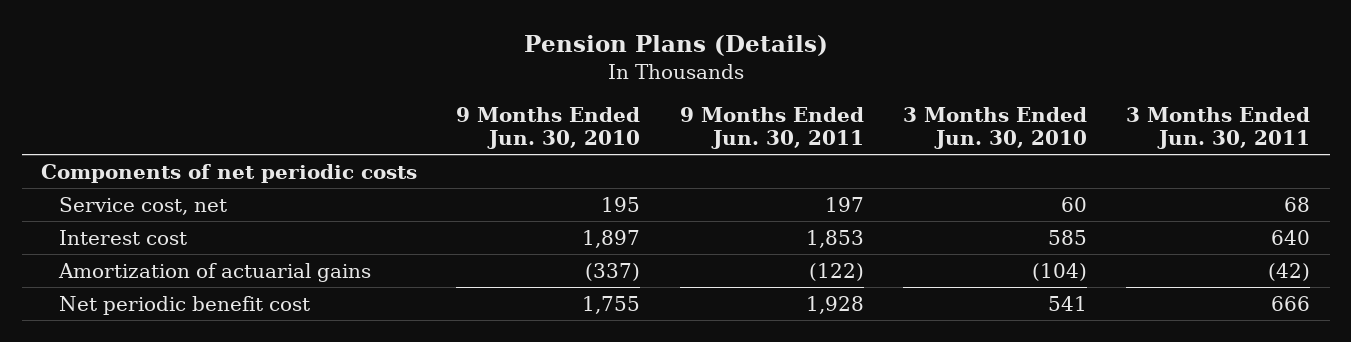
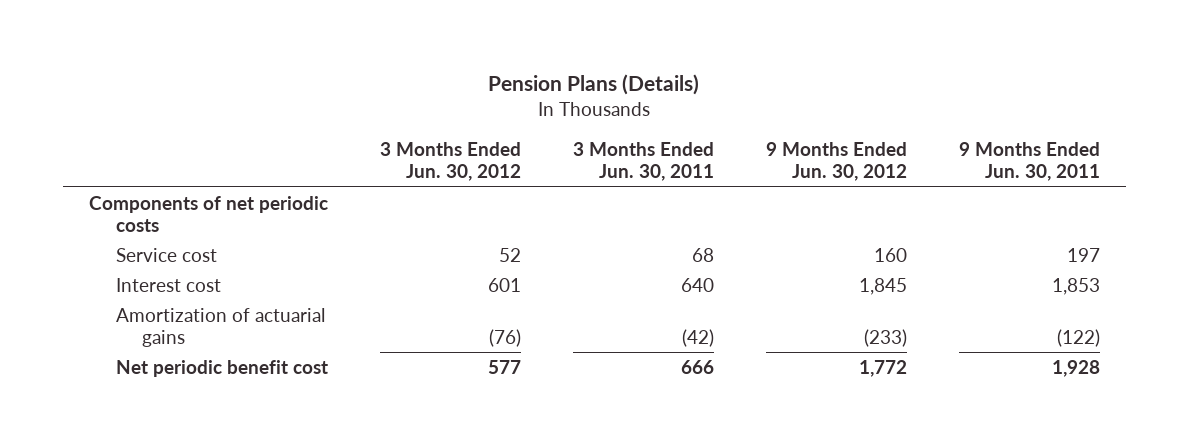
[456,107,641,150] 9 Months Ended Jun. 30, 2010 -> none
[902,107,1087,150] 3 Months Ended Jun. 30, 2010 -> none
none -> [379,142,521,182] 3 Months Ended Jun. 30, 2012
none -> [765,142,907,182] 9 Months Ended Jun. 30, 2012
[59,196,228,215] Service cost, net -> [115,247,217,262] Service cost

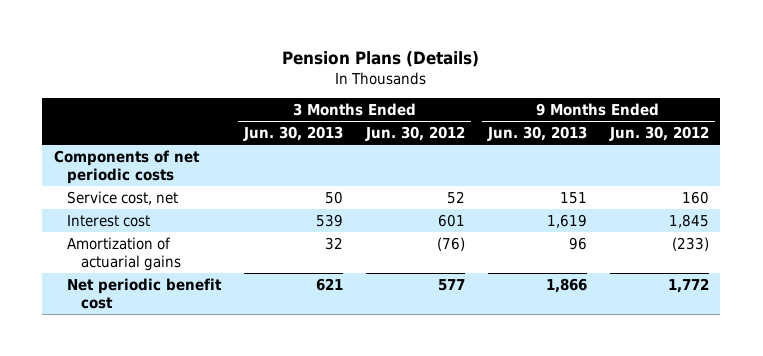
[572,142,714,182] 3 Months Ended Jun. 30, 2011 -> none
[958,142,1100,182] 9 Months Ended Jun. 30, 2011 -> none
none -> [243,125,344,141] Jun. 30, 2013
none -> [486,125,587,141] Jun. 30, 2013
[115,247,217,262] Service cost -> [67,190,179,205] Service cost, net

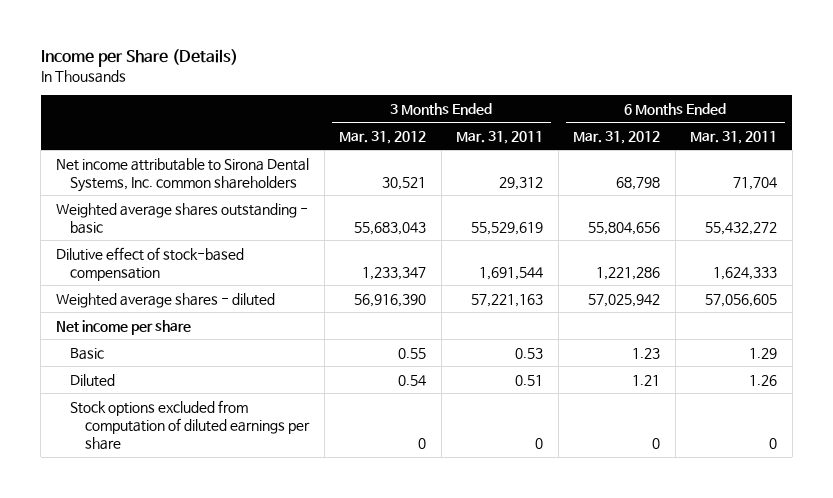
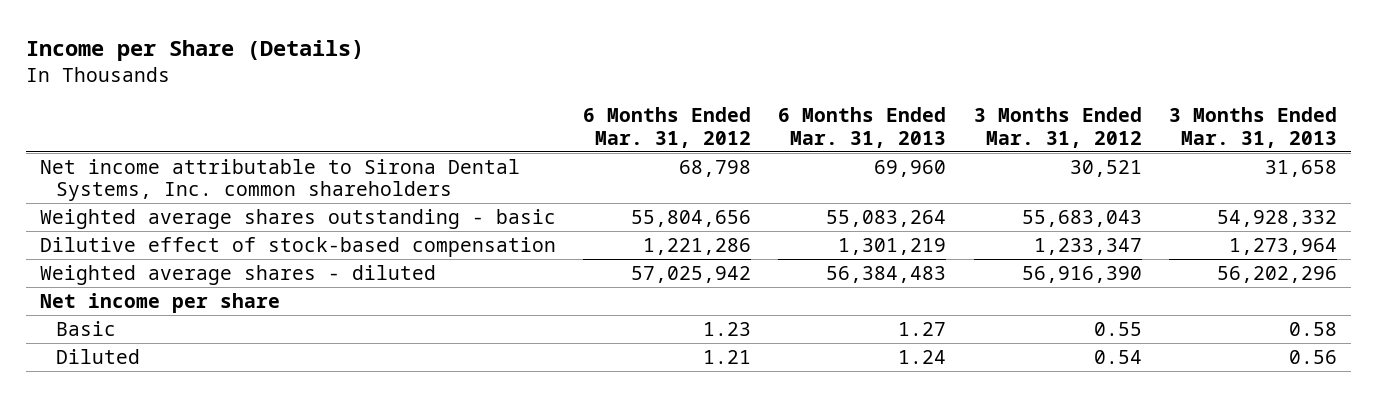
[456,131,544,145] Mar. 31, 2011 -> none
[690,131,778,145] Mar. 31, 2011 -> none
none -> [778,107,947,148] 6 Months Ended Mar. 31, 2013
none -> [1168,107,1337,148] 3 Months Ended Mar. 31, 2013
[70,399,310,451] Stock options excluded from computation of diluted earnings per share -> none

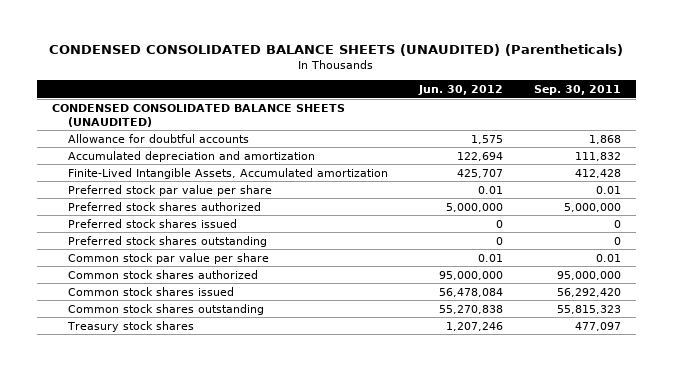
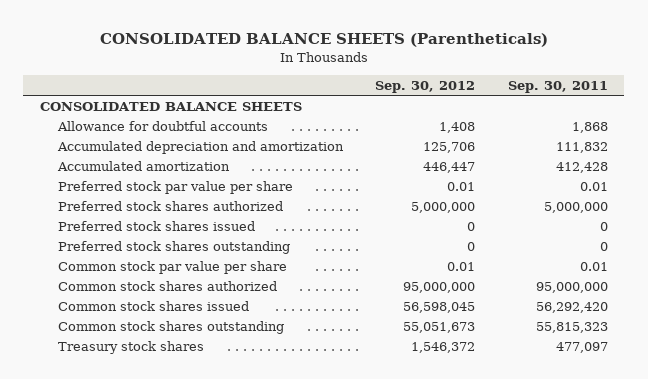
[49,43,624,56] CONDENSED CONSOLIDATED BALANCE SHEETS (UNAUDITED) (Parentheticals) -> [99,32,548,47] CONSOLIDATED BALANCE SHEETS (Parentheticals)
[417,85,503,96] Jun. 30, 2012 -> none
none -> [375,80,476,93] Sep. 30, 2012
[52,103,346,127] CONDENSED CONSOLIDATED BALANCE SHEETS (UNAUDITED) -> [39,101,302,111] CONSOLIDATED BALANCE SHEETS
[67,167,388,179] Finite-Lived Intangible Assets, Accumulated amortization -> [56,160,230,171] Accumulated amortization

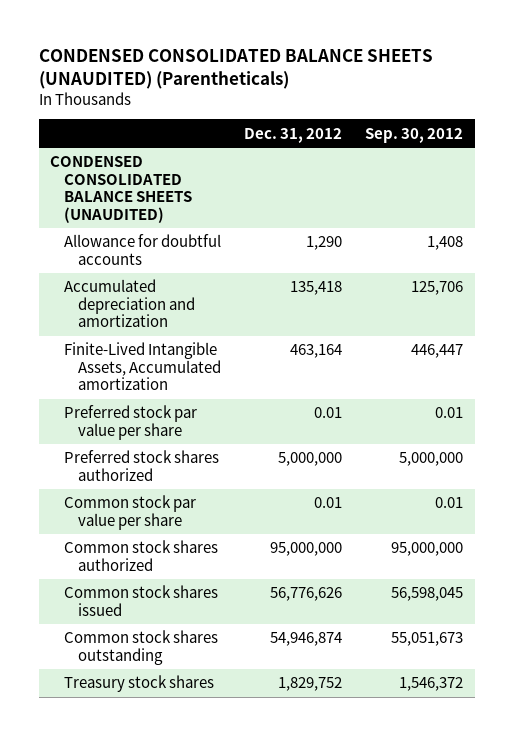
[99,32,548,47] CONSOLIDATED BALANCE SHEETS (Parentheticals) -> [38,48,433,89] CONDENSED CONSOLIDATED BALANCE SHEETS (UNAUDITED) (Parentheticals)
[507,80,608,93] Sep. 30, 2011 -> none
none -> [244,127,343,143] Dec. 31, 2012
[39,101,302,111] CONSOLIDATED BALANCE SHEETS -> [50,156,193,223] CONDENSED CONSOLIDATED BALANCE SHEETS (UNAUDITED)
[56,160,230,171] Accumulated amortization -> [64,342,221,391] Finite-Lived Intangible Assets, Accumulated amortization
[57,220,255,231] Preferred stock shares issued -> none
[57,240,290,254] Preferred stock shares outstanding -> none

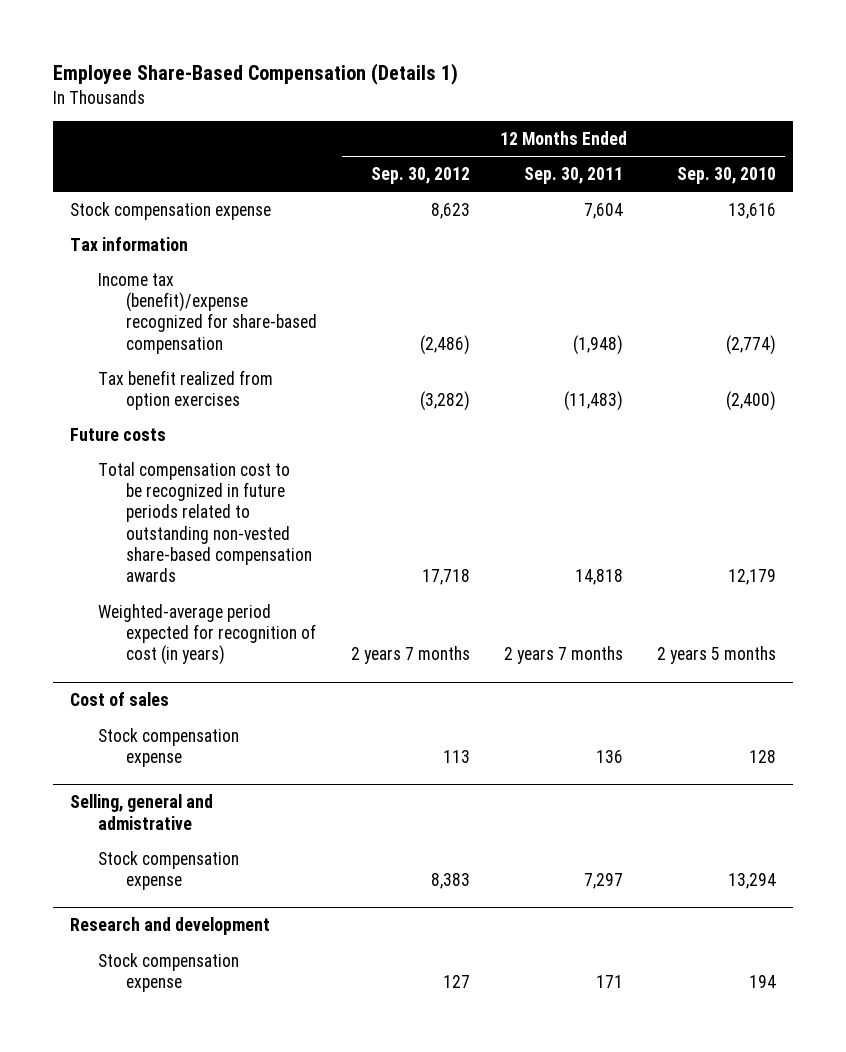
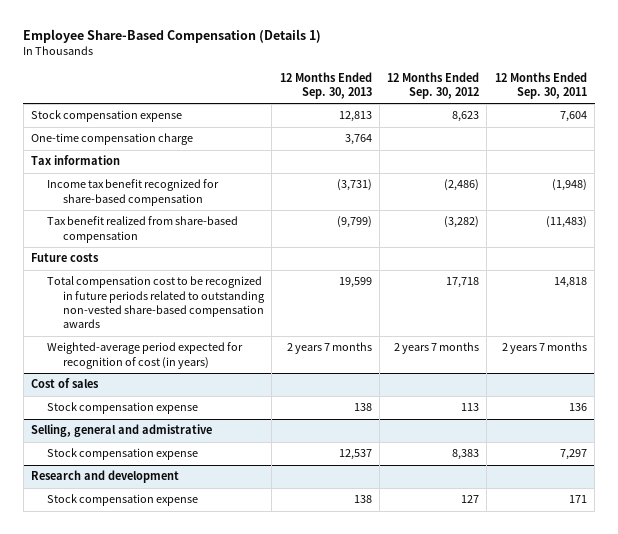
[677,166,777,184] Sep. 30, 2010 -> none
none -> [279,71,372,99] 12 Months Ended Sep. 30, 2013
none -> [31,133,194,146] One-time compensation charge
[97,272,317,354] Income tax (benefit)/expense recognized for share-based compensation -> [47,179,220,206] Income tax benefit recognized for share-based compensation
[97,369,273,410] Tax benefit realized from option exercises -> [47,216,239,243] Tax benefit realized from share-based compensation

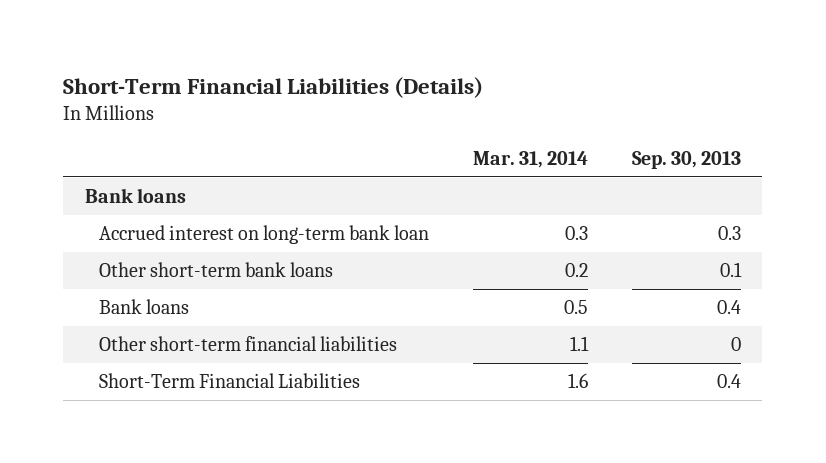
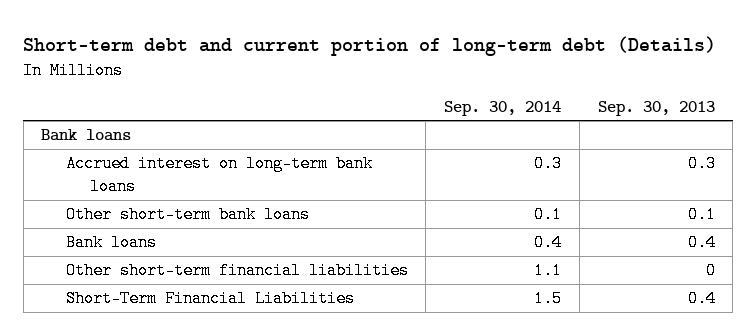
[63,76,484,98] Short-Term Financial Liabilities (Details) -> [23,35,717,56] Short-term debt and current portion of long-term debt (Details)
[472,151,588,169] Mar. 31, 2014 -> none
none -> [444,100,562,116] Sep. 30, 2014
[98,225,429,245] Accrued interest on long-term bank loan -> [65,155,373,196] Accrued interest on long-term bank loans

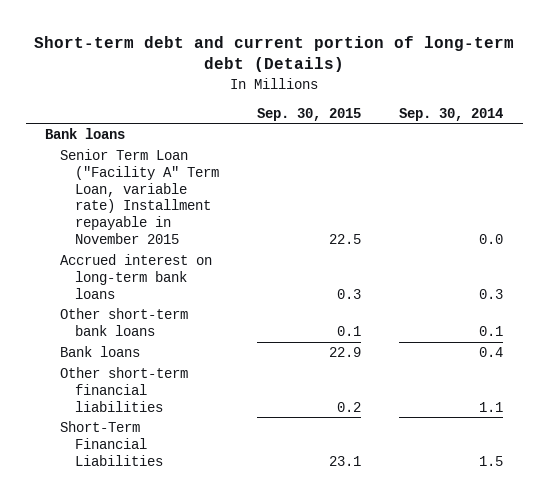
[597,100,715,116] Sep. 30, 2013 -> none
none -> [257,107,362,121] Sep. 30, 2015
none -> [59,149,219,245] Senior Term Loan ("Facility A" Term Loan, variable rate) Installment repayable in November 2015

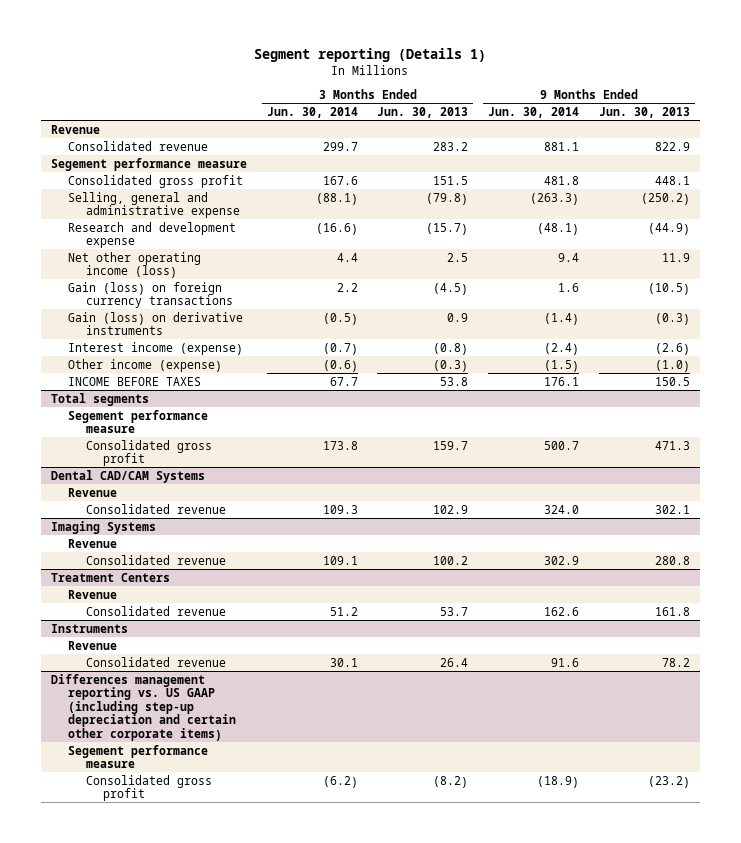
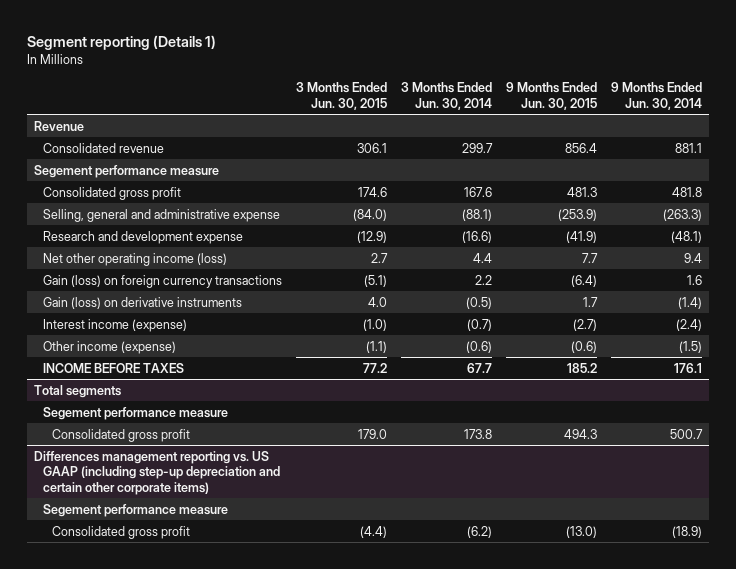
[377,106,469,118] Jun. 30, 2013 -> none
[598,106,690,118] Jun. 30, 2013 -> none
none -> [296,82,388,110] 3 Months Ended Jun. 30, 2015
none -> [506,82,598,110] 9 Months Ended Jun. 30, 2015
[50,469,205,483] Dental CAD/CAM Systems -> none
[68,487,118,497] Revenue -> none
[85,503,226,514] Consolidated revenue -> none
[50,520,156,534] Imaging Systems -> none
[68,538,118,548] Revenue -> none
[85,554,226,565] Consolidated revenue -> none
[50,572,170,582] Treatment Centers -> none
[68,589,118,599] Revenue -> none
[85,605,226,616] Consolidated revenue -> none
[50,623,128,633] Instruments -> none
[68,640,118,650] Revenue -> none
[85,656,226,667] Consolidated revenue -> none

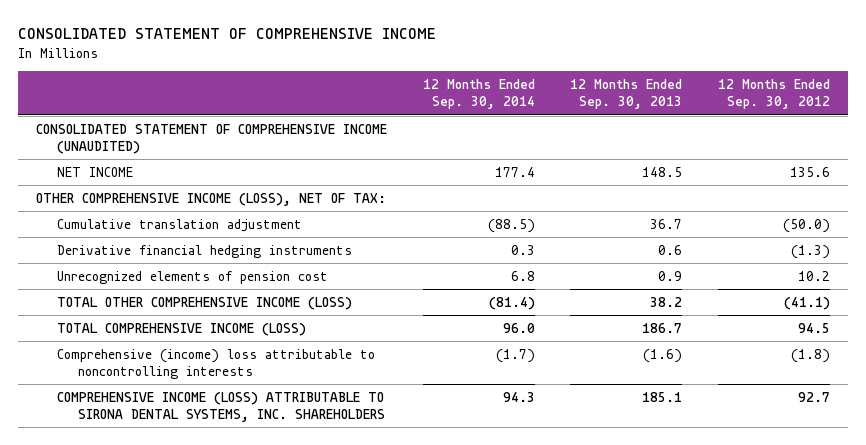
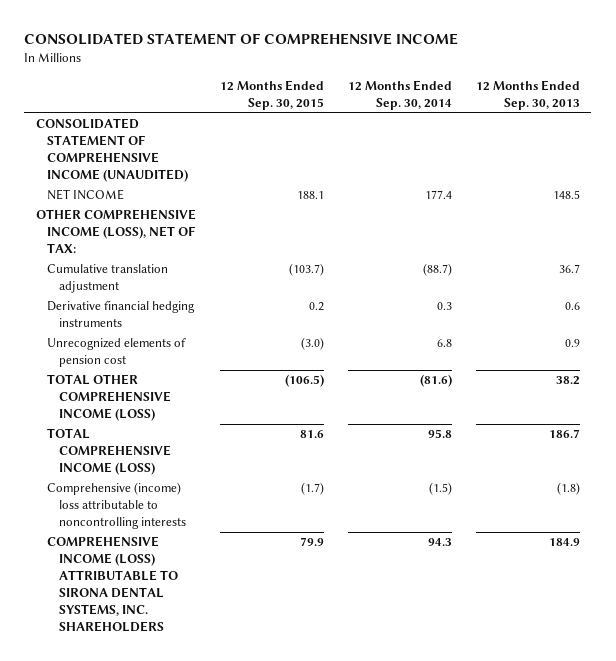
[717,79,830,110] 12 Months Ended Sep. 30, 2012 -> none
none -> [219,79,324,110] 12 Months Ended Sep. 30, 2015
[487,218,535,233] (88.5) -> [422,263,452,277] (88.7)
[488,296,535,310] (81.4) -> [419,374,452,388] (81.6)
[502,322,535,333] 96.0 -> [427,429,452,439] 95.8
[495,348,535,363] (1.7) -> [428,482,452,496] (1.5)
[643,348,683,363] (1.6) -> [556,482,580,496] (1.8)
[642,391,683,402] 185.1 -> [548,538,580,547] 184.9

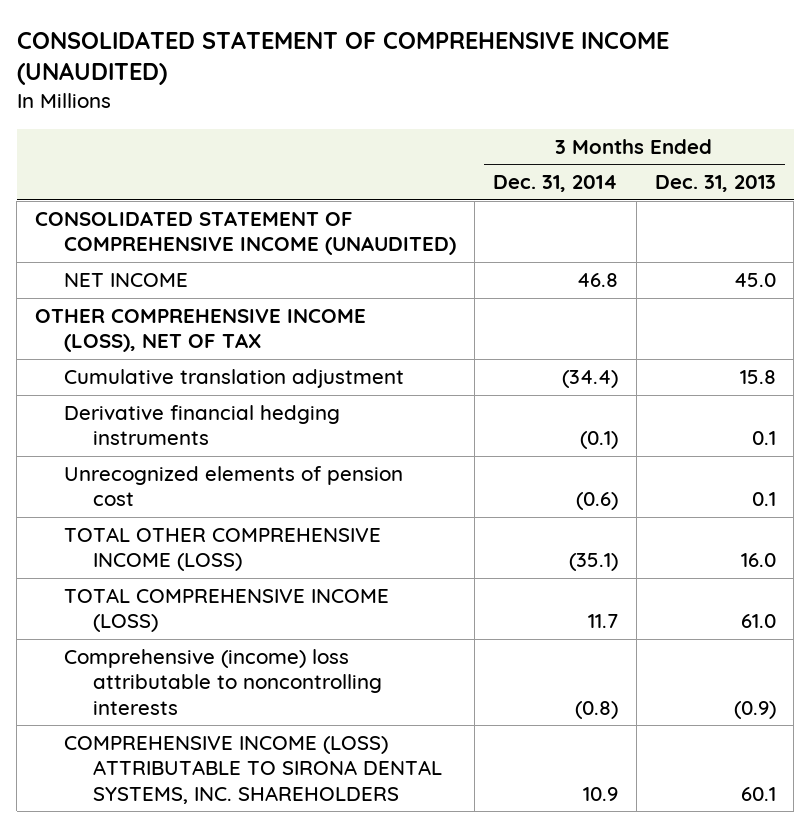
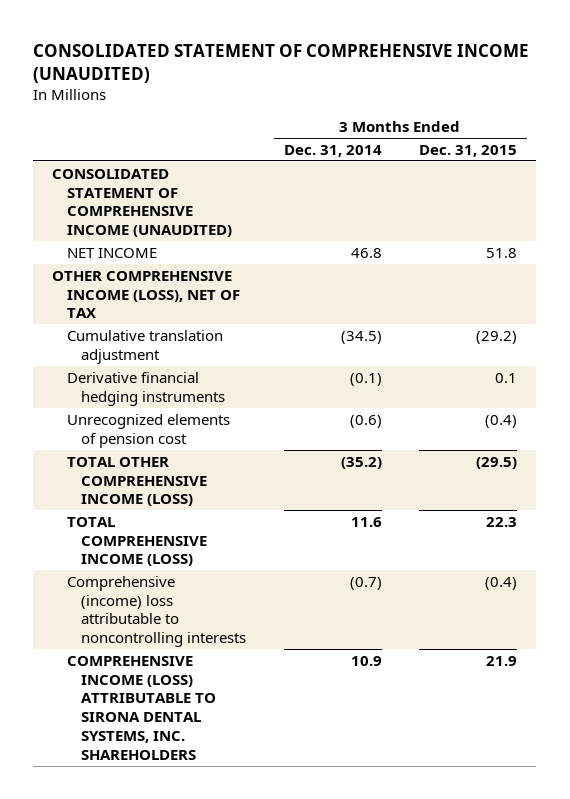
[654,175,776,193] Dec. 31, 2013 -> none
none -> [419,144,518,157] Dec. 31, 2015
[561,370,618,389] (34.4) -> [340,330,382,344] (34.5)
[568,553,618,572] (35.1) -> [340,456,382,469] (35.2)
[587,614,618,629] 11.7 -> [350,516,382,527] 11.6
[574,700,618,719] (0.8) -> [349,576,382,590] (0.7)

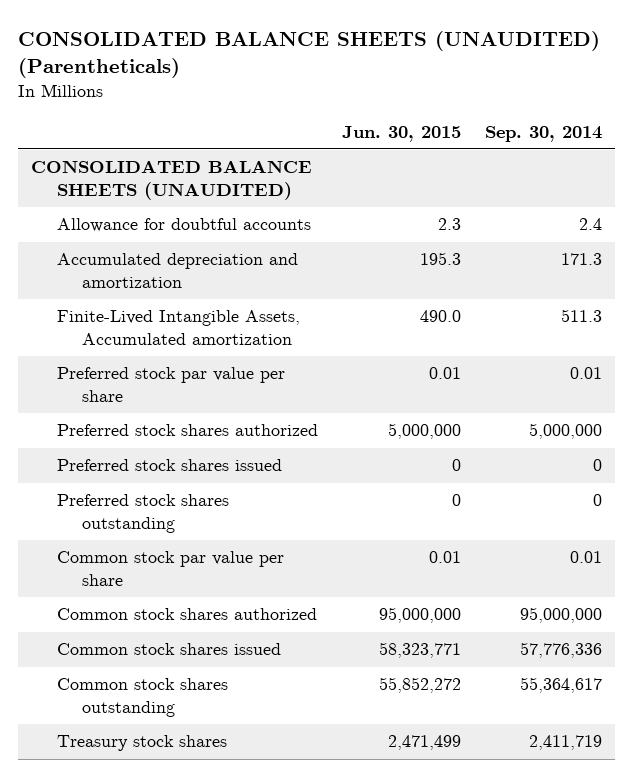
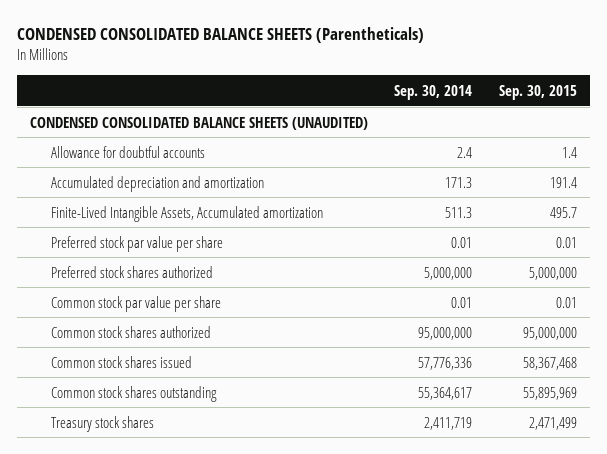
[18,30,601,79] CONSOLIDATED BALANCE SHEETS (UNAUDITED) (Parentheticals) -> [17,27,425,44] CONDENSED CONSOLIDATED BALANCE SHEETS (Parentheticals)
[341,125,461,142] Jun. 30, 2015 -> none
none -> [498,84,577,100] Sep. 30, 2015
[30,160,312,201] CONSOLIDATED BALANCE SHEETS (UNAUDITED) -> [30,116,369,130] CONDENSED CONSOLIDATED BALANCE SHEETS (UNAUDITED)
[56,459,282,472] Preferred stock shares issued -> none
[56,494,229,534] Preferred stock shares outstanding -> none

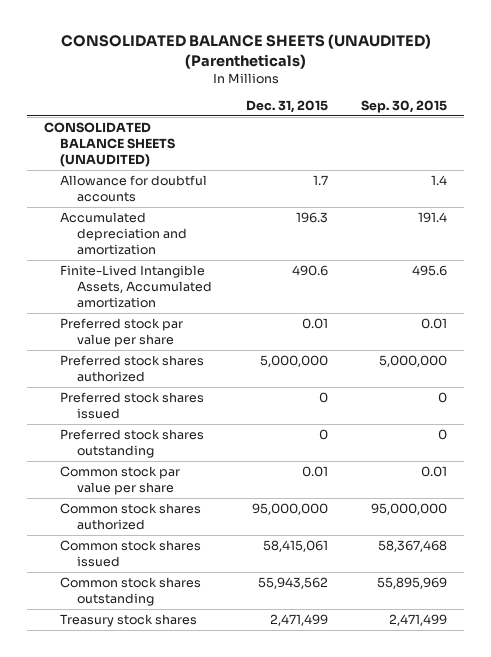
[17,27,425,44] CONDENSED CONSOLIDATED BALANCE SHEETS (Parentheticals) -> [60,34,431,69] CONSOLIDATED BALANCE SHEETS (UNAUDITED) (Parentheticals)
[394,84,473,100] Sep. 30, 2014 -> none
none -> [245,100,328,114] Dec. 31, 2015
[30,116,369,130] CONDENSED CONSOLIDATED BALANCE SHEETS (UNAUDITED) -> [43,121,176,168] CONSOLIDATED BALANCE SHEETS (UNAUDITED)
[549,206,577,218] 495.7 -> [412,264,448,276] 495.6
none -> [60,391,205,420] Preferred stock shares issued
none -> [60,428,205,459] Preferred stock shares outstanding

